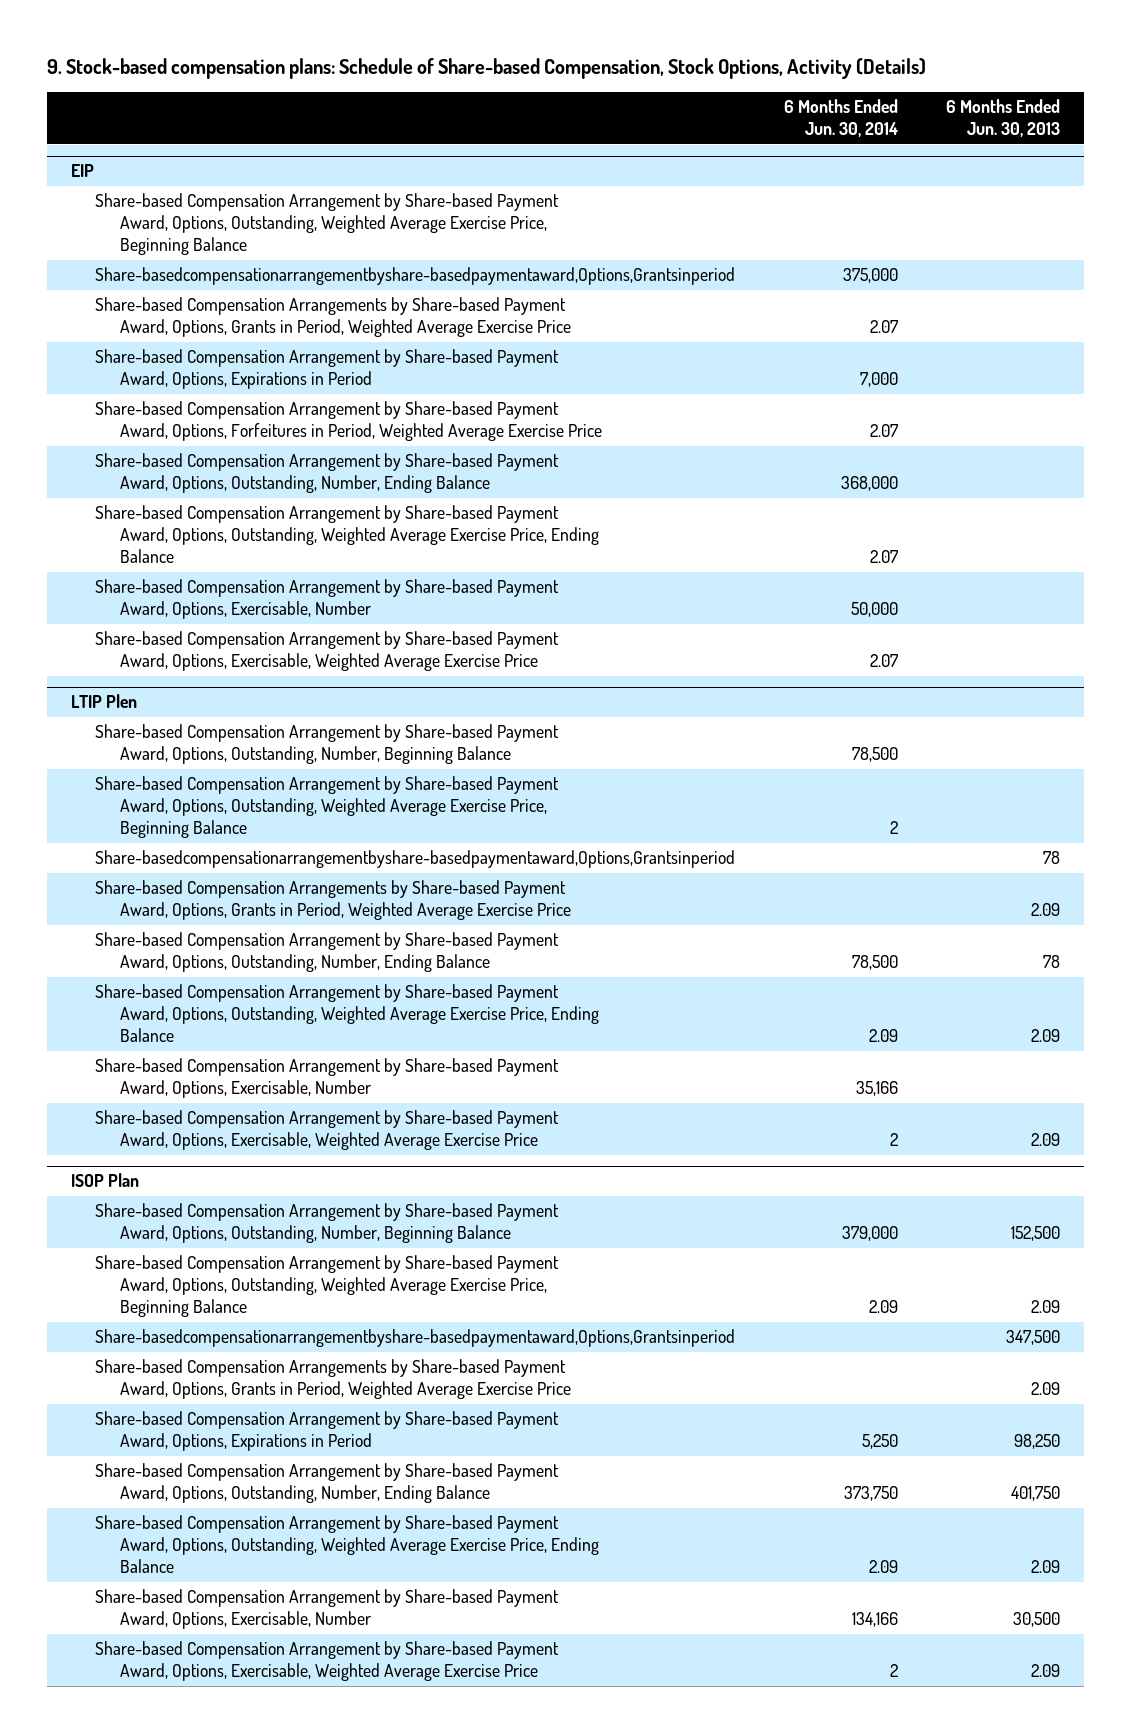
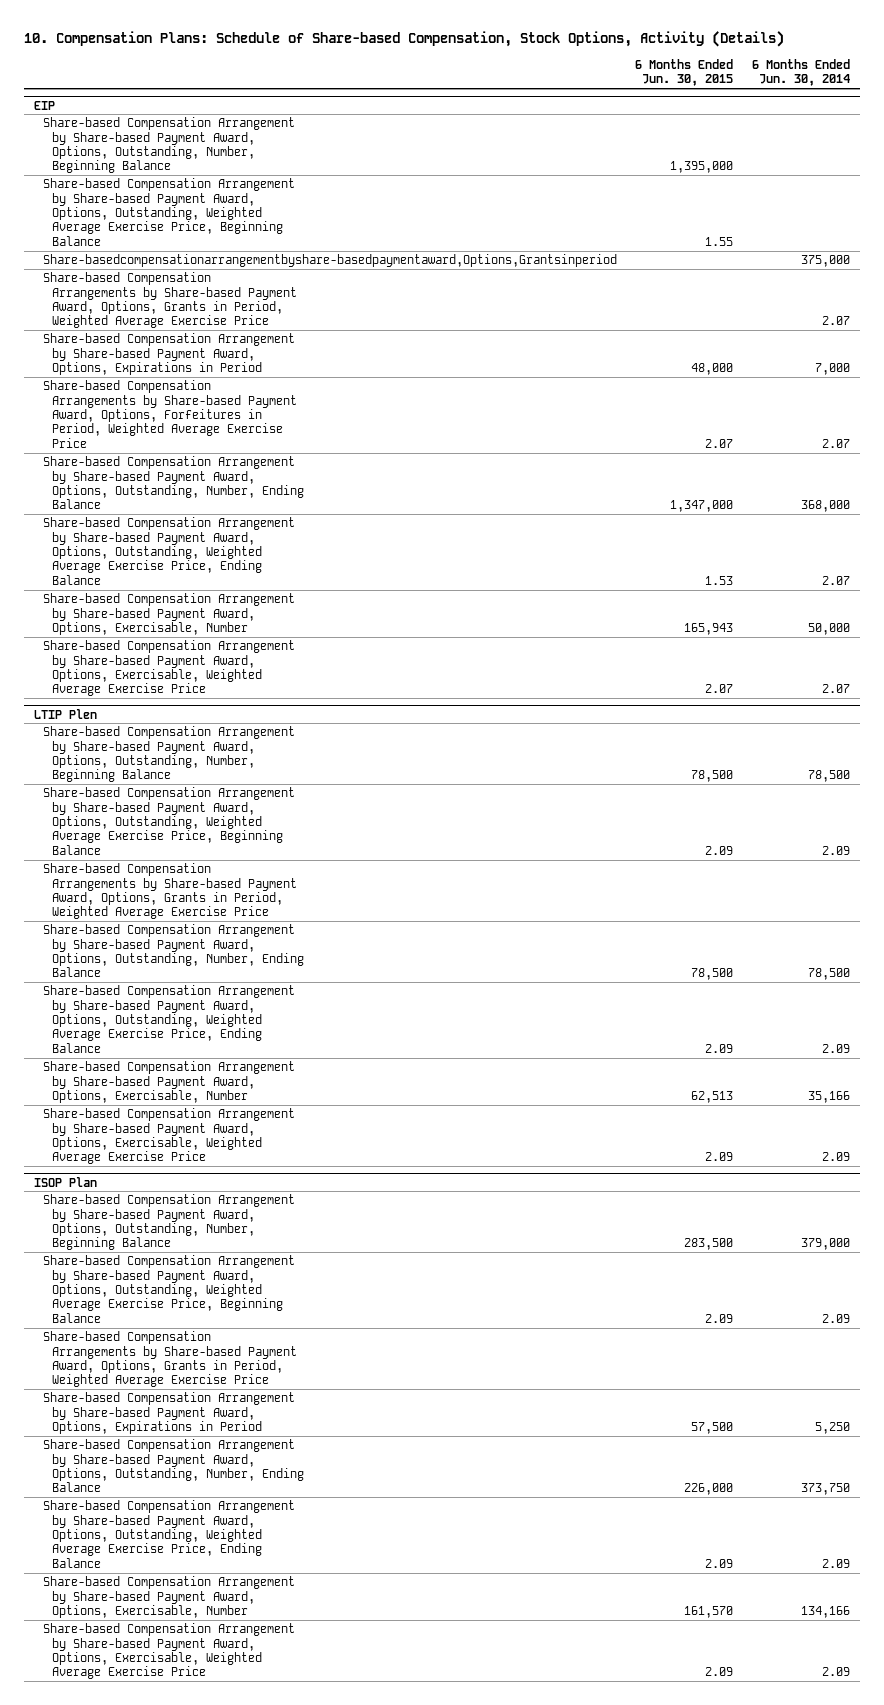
[46,58,926,80] 9. Stock-based compensation plans: Schedule of Share-based Compensation, Stock Options, Activity (Details) -> [24,31,785,48] 10. Compensation Plans: Schedule of Share-based Compensation, Stock Options, Activity (Details)
[946,99,1061,138] 6 Months Ended Jun. 30, 2013 -> none
none -> [635,58,734,87] 6 Months Ended Jun. 30, 2015
none -> [42,117,295,174] Share-based Compensation Arrangement by Share-based Payment Award, Options, Outstanding, Number, Beginning Balance
[95,401,602,442] Share-based Compensation Arrangement by Share-based Payment Award, Options, Forfeitures in Period, Weighted Average Exercise Price -> [42,380,297,448] Share-based Compensation Arrangements by Share-based Payment Award, Options, Forfeitures in Period, Weighted Average Exercise Price
[95,850,736,869] Share-basedcompensationarrangementbyshare-basedpaymentaward,Options,Grantsinperiod -> none
[889,821,898,835] 2 -> [822,845,851,855] 2.09
[889,1133,898,1147] 2 -> [822,1152,851,1162] 2.09
[95,1329,736,1348] Share-basedcompensationarrangementbyshare-basedpaymentaward,Options,Grantsinperiod -> none
[889,1664,898,1678] 2 -> [822,1667,851,1677] 2.09

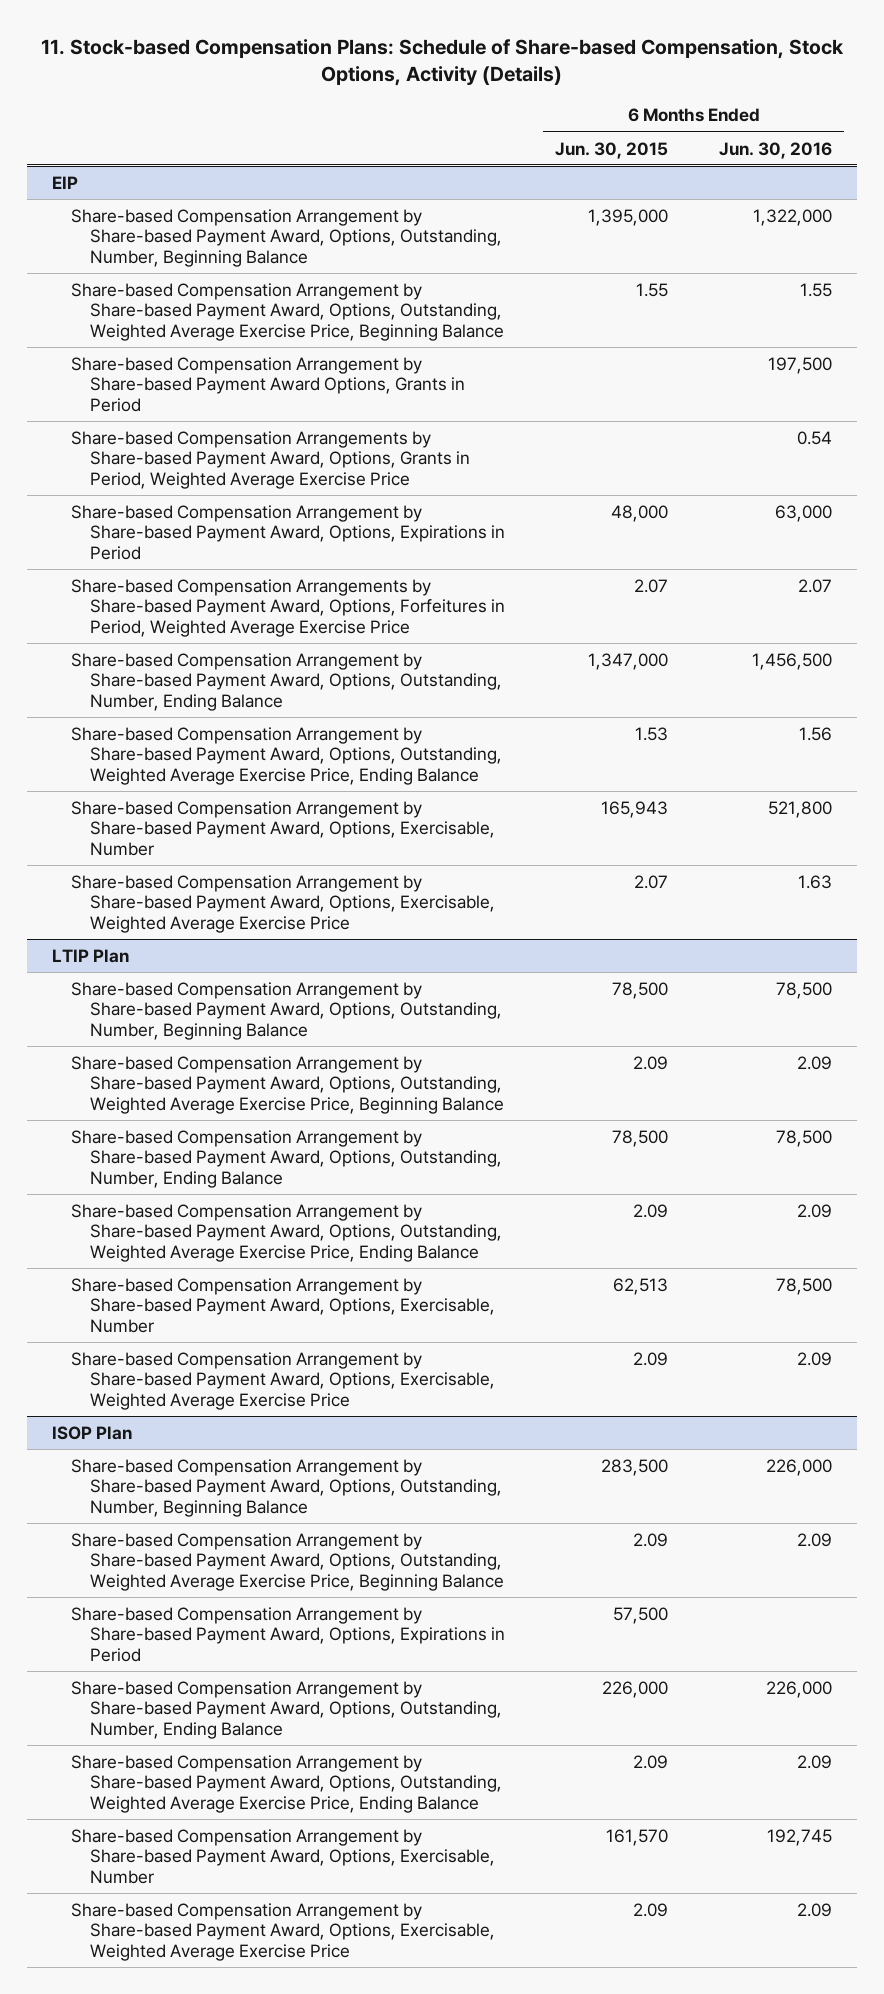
[24,31,785,48] 10. Compensation Plans: Schedule of Share-based Compensation, Stock Options, Activity (Details) -> [40,39,844,87] 11. Stock-based Compensation Plans: Schedule of Share-based Compensation, Stock Options, Activity (Details)
[752,58,851,87] 6 Months Ended Jun. 30, 2014 -> none
none -> [718,141,832,159] Jun. 30, 2016
[42,254,617,268] Share-basedcompensationarrangementbyshare-basedpaymentaward,Options,Grantsinperiod -> [71,356,466,412] Share-based Compensation Arrangement by Share-based Payment Award Options, Grants in Period
[33,708,97,719] LTIP Plen -> [52,948,130,963] LTIP Plan
[42,863,297,920] Share-based Compensation Arrangements by Share-based Payment Award, Options, Grants in Period, Weighted Average Exercise Price -> none
[42,1331,297,1388] Share-based Compensation Arrangements by Share-based Payment Award, Options, Grants in Period, Weighted Average Exercise Price -> none

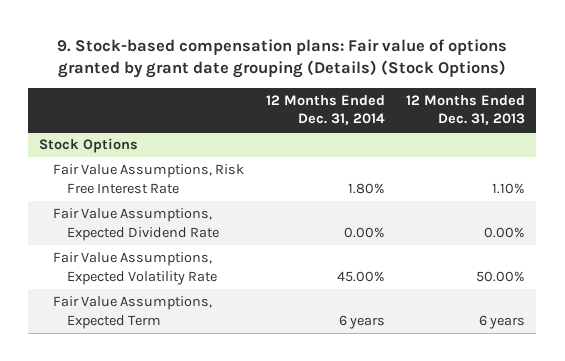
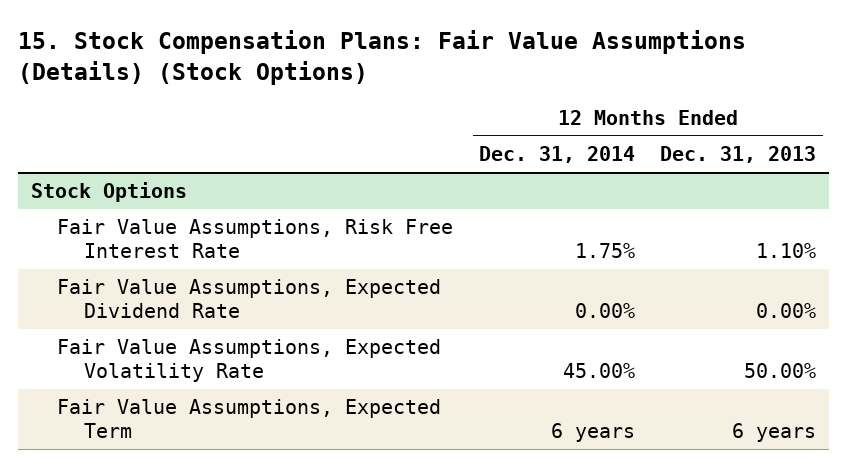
[57,38,508,79] 9. Stock-based compensation plans: Fair value of options granted by grant date grouping (Details) (Stock Options) -> [18,30,747,85] 15. Stock Compensation Plans: Fair Value Assumptions (Details) (Stock Options)
[347,182,385,194] 1.80% -> [574,243,635,259] 1.75%

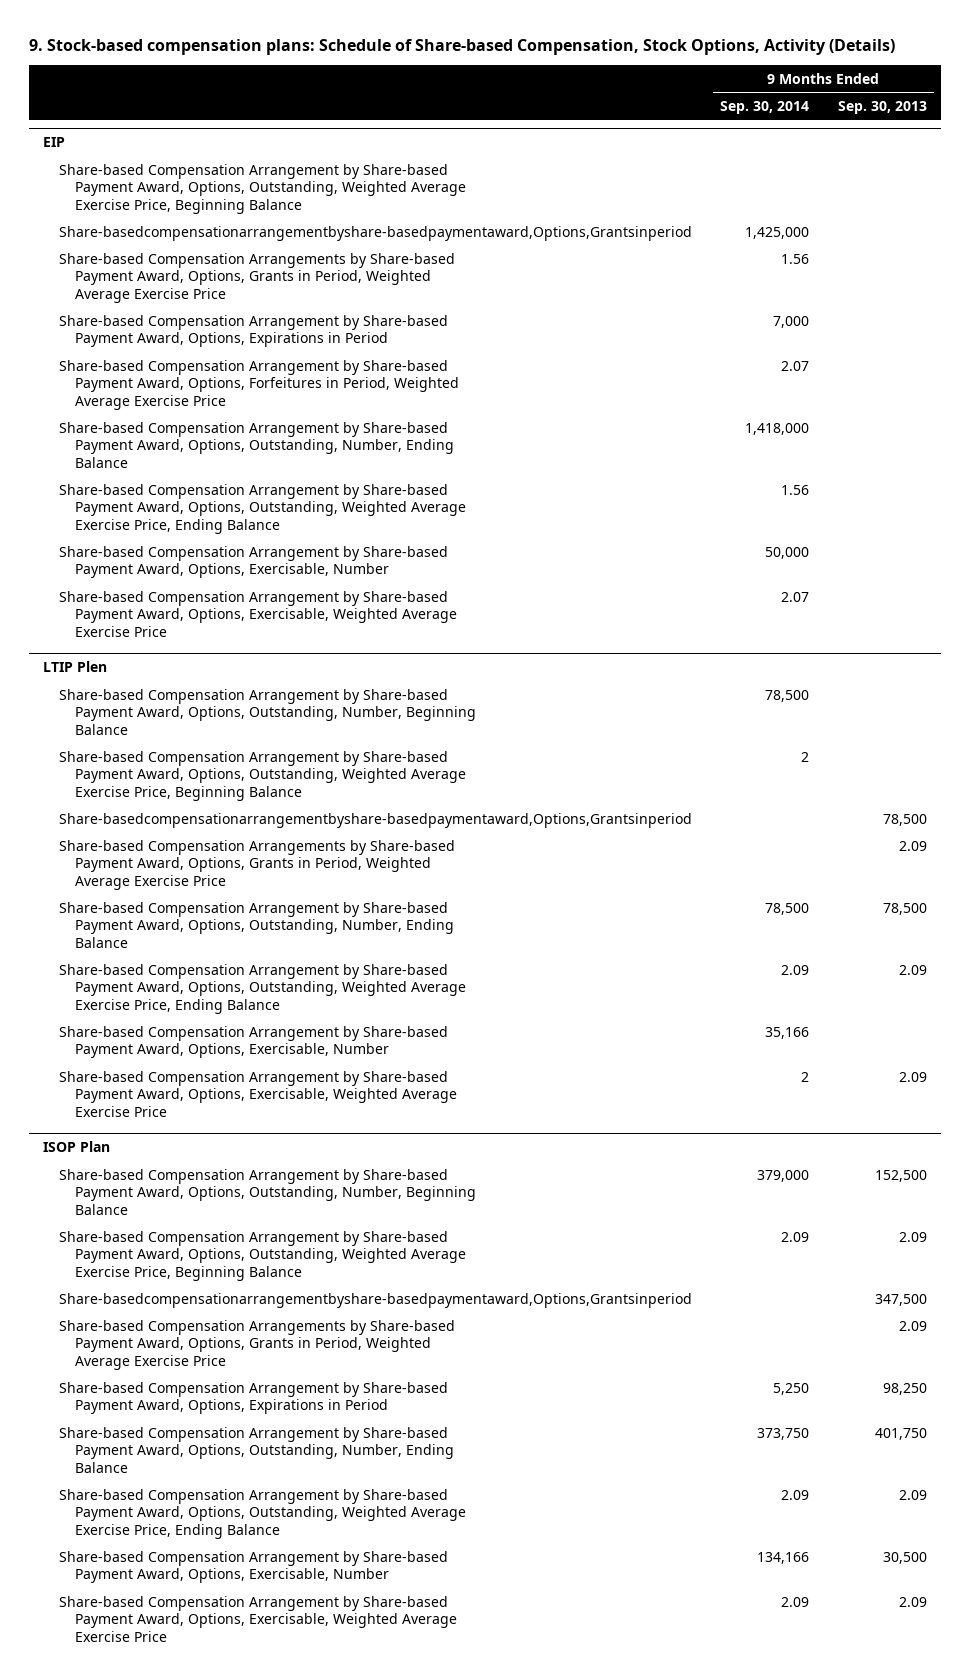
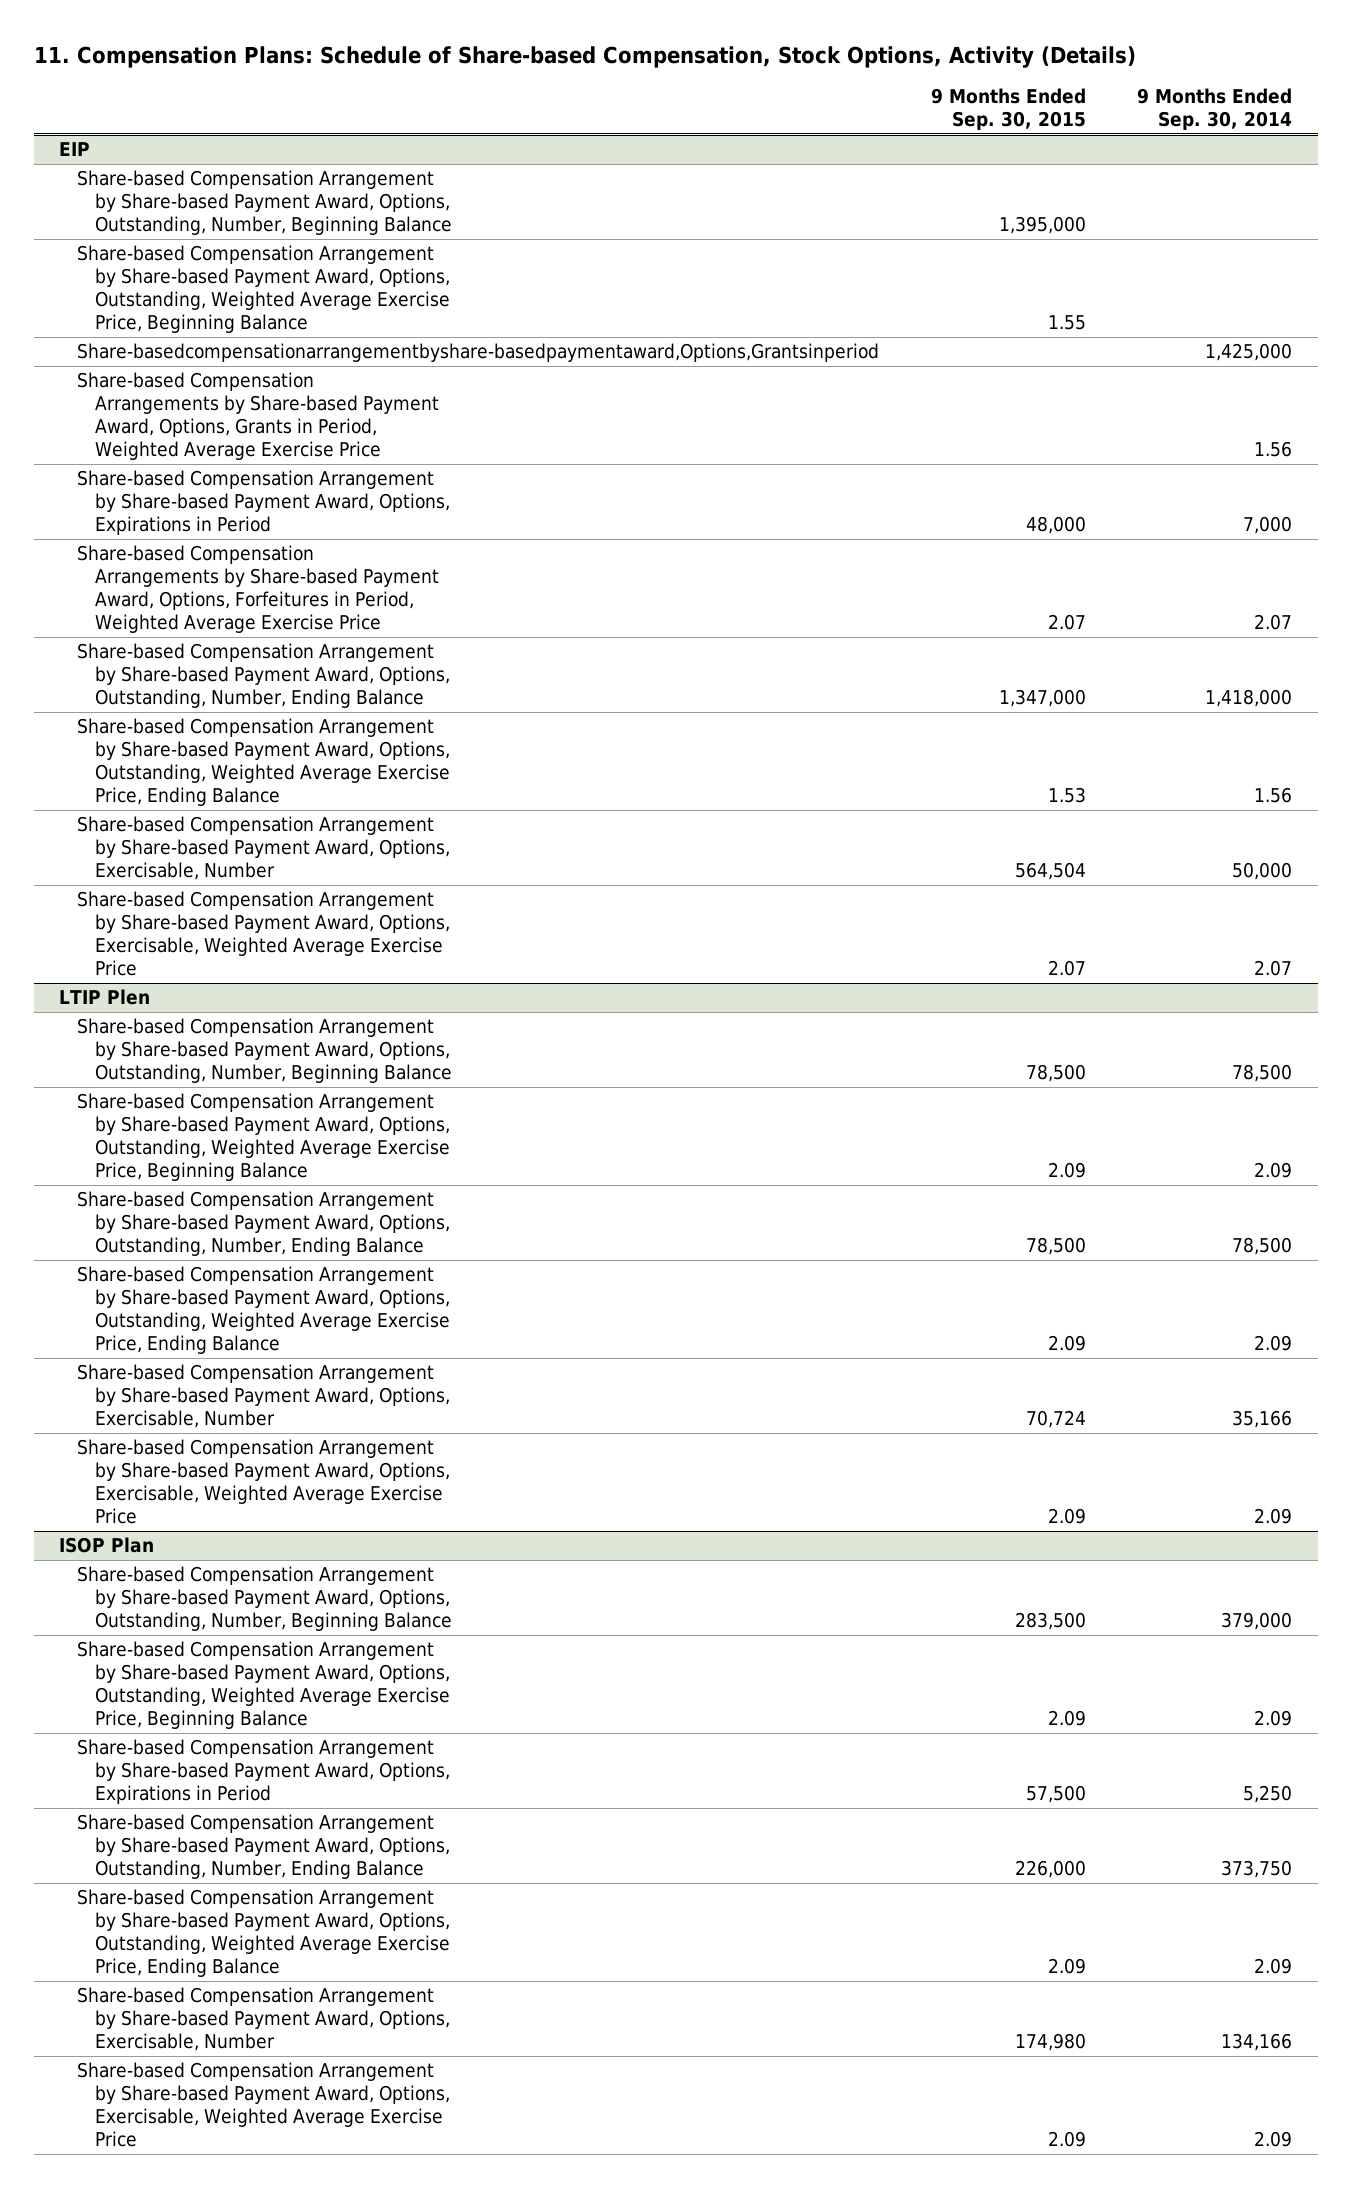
[29,38,896,55] 9. Stock-based compensation plans: Schedule of Share-based Compensation, Stock Options, Activity (Details) -> [33,45,1136,68] 11. Compensation Plans: Schedule of Share-based Compensation, Stock Options, Activity (Details)
[837,100,927,114] Sep. 30, 2013 -> none
none -> [930,87,1086,130] 9 Months Ended Sep. 30, 2015
none -> [77,170,453,236] Share-based Compensation Arrangement by Share-based Payment Award, Options, Outstanding, Number, Beginning Balance
[58,359,459,410] Share-based Compensation Arrangement by Share-based Payment Award, Options, Forfeitures in Period, Weighted Average Exercise Price -> [77,545,440,634] Share-based Compensation Arrangements by Share-based Payment Award, Options, Forfeitures in Period, Weighted Average Exercise Price
[58,812,692,828] Share-basedcompensationarrangementbyshare-basedpaymentaward,Options,Grantsinperiod -> none
[58,839,455,890] Share-based Compensation Arrangements by Share-based Payment Award, Options, Grants in Period, Weighted Average Exercise Price -> none
[801,751,810,762] 2 -> [1254,1162,1293,1179] 2.09
[801,1071,810,1082] 2 -> [1254,1508,1293,1525] 2.09
[58,1292,692,1308] Share-basedcompensationarrangementbyshare-basedpaymentaward,Options,Grantsinperiod -> none
[58,1319,455,1370] Share-based Compensation Arrangements by Share-based Payment Award, Options, Grants in Period, Weighted Average Exercise Price -> none

